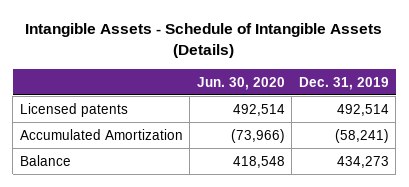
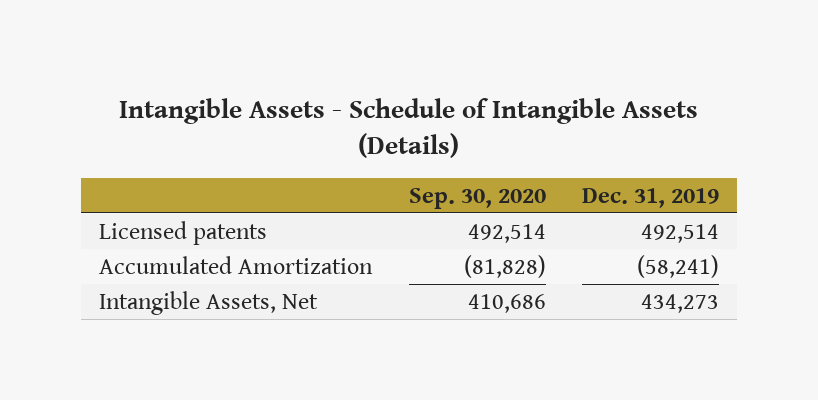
[196,76,285,90] Jun. 30, 2020 -> none
none -> [408,187,546,209] Sep. 30, 2020
[19,154,71,166] Balance -> [99,290,319,315] Intangible Assets, Net

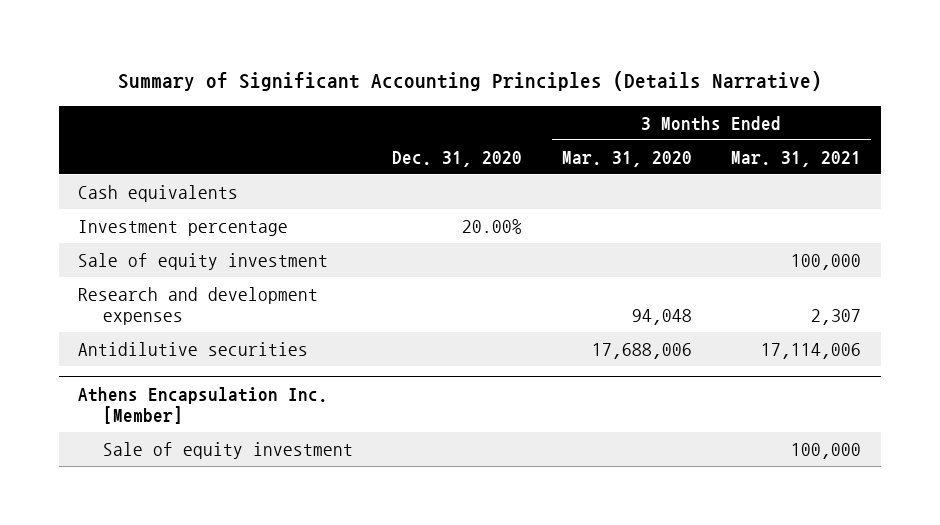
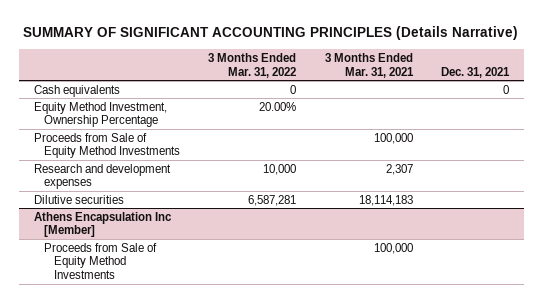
[117,71,822,92] Summary of Significant Accounting Principles (Details Narrative) -> [23,26,519,41] SUMMARY OF SIGNIFICANT ACCOUNTING PRINCIPLES (Details Narrative)
[392,150,523,167] Dec. 31, 2020 -> none
[561,150,692,167] Mar. 31, 2020 -> none
none -> [208,52,297,78] 3 Months Ended Mar. 31, 2022
none -> [441,66,511,78] Dec. 31, 2021
[78,219,289,236] Investment percentage -> [33,101,167,128] Equity Method Investment, Ownership Percentage
[78,252,329,270] Sale of equity investment -> [33,132,180,159] Proceeds from Sale of Equity Method Investments
[78,341,309,356] Antidilutive securities -> [33,194,124,204] Dilutive securities
[761,342,862,359] 17,114,006 -> [358,194,413,206] 18,114,183
[78,386,329,424] Athens Encapsulation Inc. [Member] -> [33,211,172,238] Athens Encapsulation Inc [Member]
[102,441,353,459] Sale of equity investment -> [43,242,157,280] Proceeds from Sale of Equity Method Investments

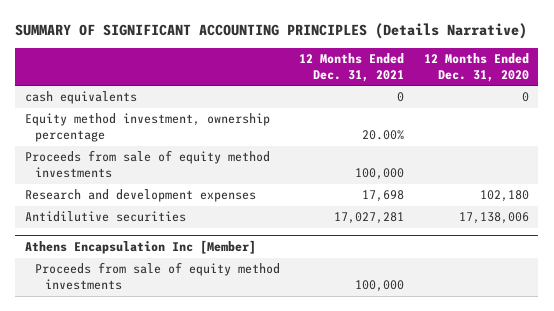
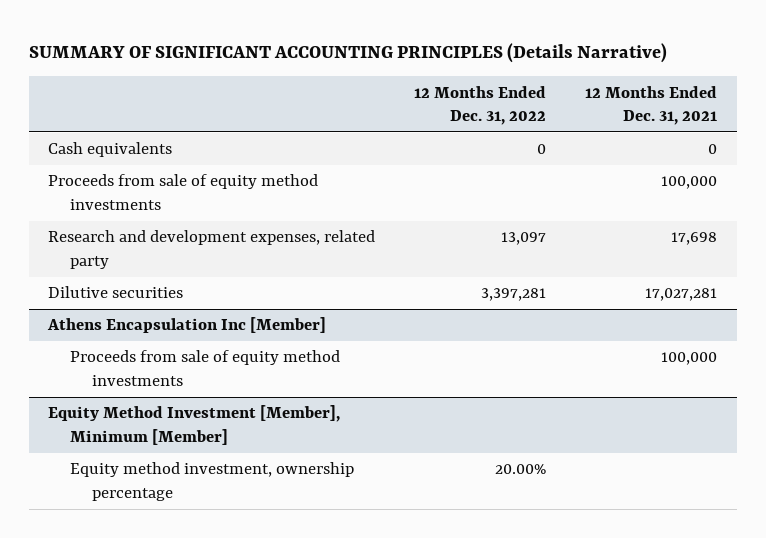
[423,53,529,82] 12 Months Ended Dec. 31, 2020 -> none
none -> [414,85,547,125] 12 Months Ended Dec. 31, 2022
[24,113,270,143] Equity method investment, ownership percentage -> none
[24,91,137,105] cash equivalents -> [48,142,173,158] Cash equivalents
[24,189,256,203] Research and development expenses -> [48,230,376,269] Research and development expenses, related party
[24,211,186,223] Antidilutive securities -> [48,286,184,299] Dilutive securities
none -> [48,405,341,445] Equity Method Investment [Member], Minimum [Member]
none -> [70,462,355,501] Equity method investment, ownership percentage

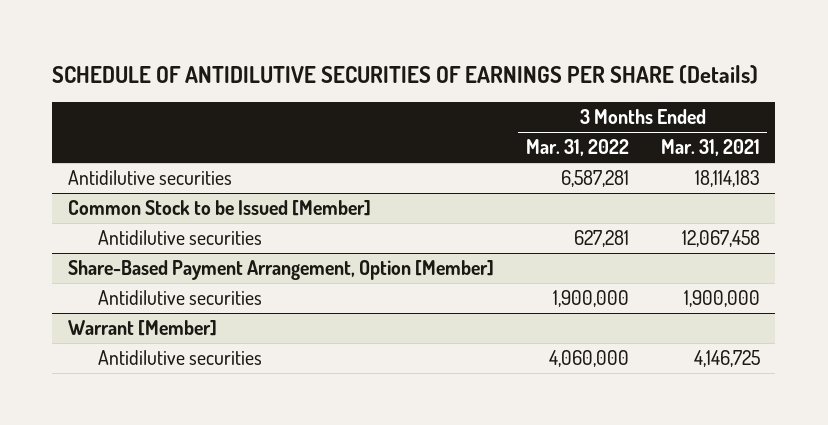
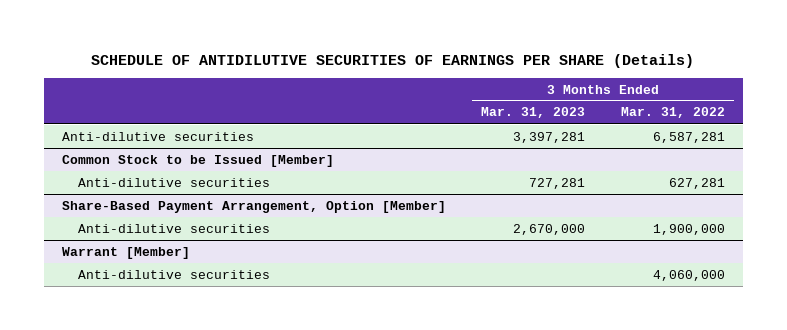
[660,139,760,157] Mar. 31, 2021 -> none
none -> [481,107,586,119] Mar. 31, 2023
[68,170,233,186] Antidilutive securities -> [61,131,254,141] Anti-dilutive securities
[97,230,262,246] Antidilutive securities -> [77,177,270,187] Anti-dilutive securities
[97,290,262,306] Antidilutive securities -> [77,223,270,233] Anti-dilutive securities
[97,350,262,366] Antidilutive securities -> [77,269,270,279] Anti-dilutive securities

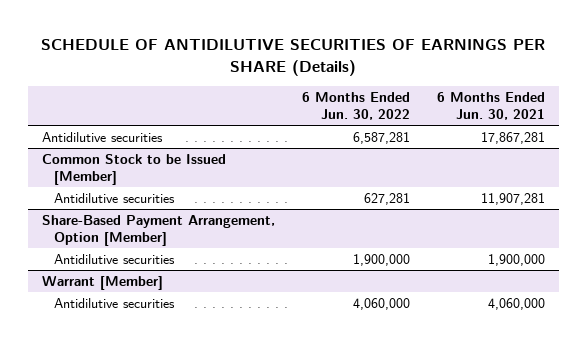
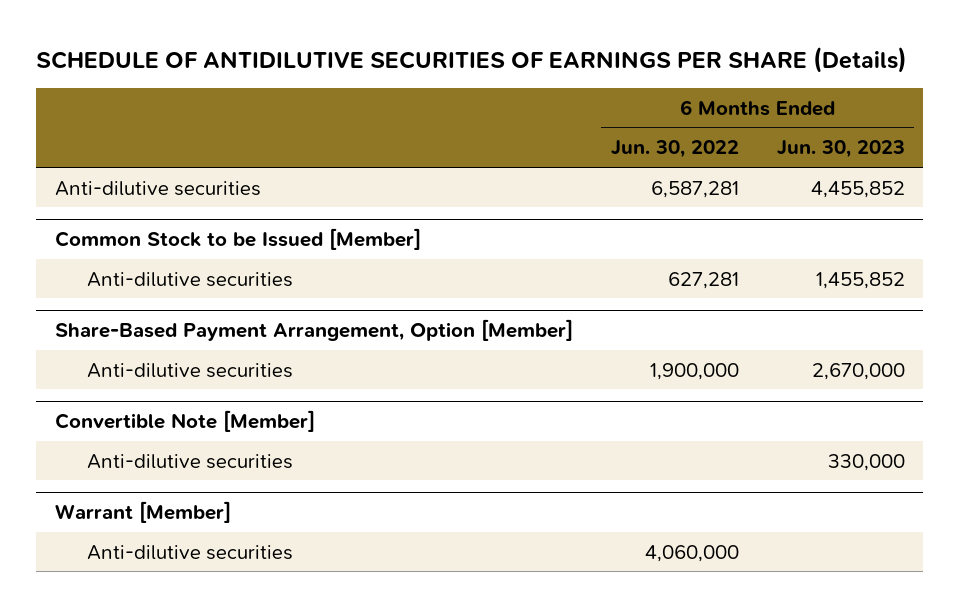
[437,91,546,121] 6 Months Ended Jun. 30, 2021 -> none
none -> [776,140,905,159] Jun. 30, 2023
[41,131,163,142] Antidilutive securities -> [55,180,262,196] Anti-dilutive securities
[54,192,176,203] Antidilutive securities -> [86,271,293,287] Anti-dilutive securities
[54,253,176,264] Antidilutive securities -> [86,362,293,378] Anti-dilutive securities
none -> [55,410,316,433] Convertible Note [Member]
none -> [86,453,293,469] Anti-dilutive securities
[54,297,176,308] Antidilutive securities -> [86,544,293,560] Anti-dilutive securities

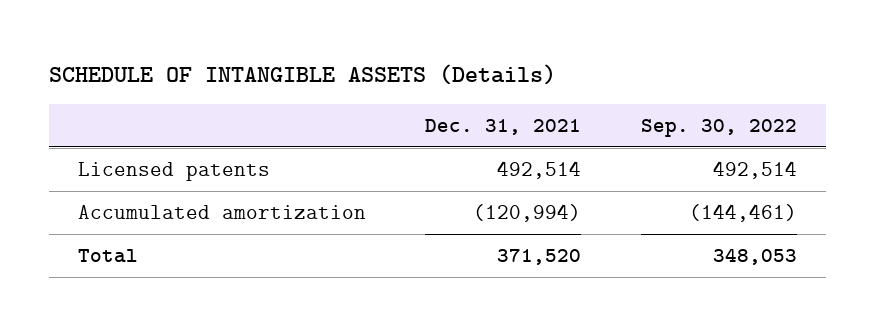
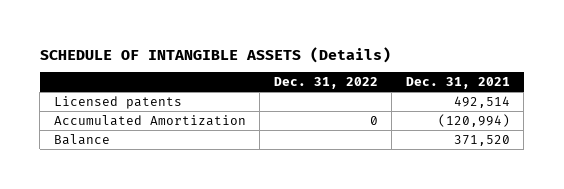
[640,118,797,137] Sep. 30, 2022 -> none
none -> [273,77,378,90] Dec. 31, 2022
[78,205,367,220] Accumulated amortization -> [53,114,246,126] Accumulated Amortization
[78,249,139,264] Total -> [53,133,110,145] Balance

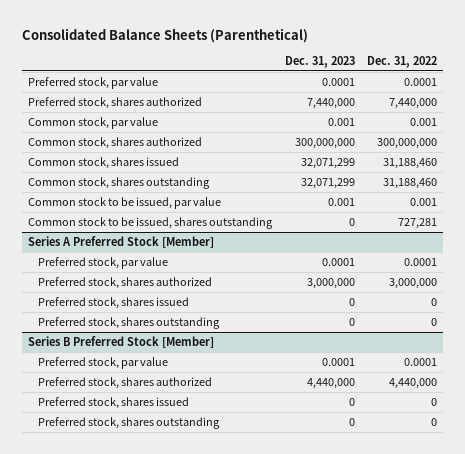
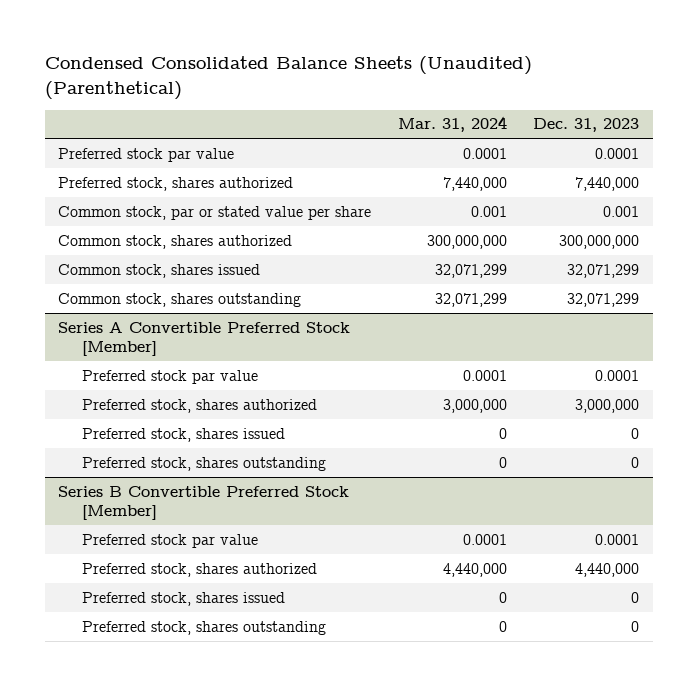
[22,27,309,43] Consolidated Balance Sheets (Parenthetical) -> [44,56,532,100] Condensed Consolidated Balance Sheets (Unaudited) (Parenthetical)
[366,55,437,68] Dec. 31, 2022 -> none
none -> [397,116,507,133] Mar. 31, 2024
[28,77,159,90] Preferred stock, par value -> [57,147,234,162] Preferred stock par value
[28,117,159,130] Common stock, par value -> [57,205,371,220] Common stock, par or stated value per share
[28,197,222,210] Common stock to be issued, par value -> none
[28,217,274,230] Common stock to be issued, shares outstanding -> none
[28,236,215,249] Series A Preferred Stock [Member] -> [57,321,350,357] Series A Convertible Preferred Stock [Member]
[38,257,169,270] Preferred stock, par value -> [81,369,258,384] Preferred stock par value
[28,336,215,349] Series B Preferred Stock [Member] -> [57,485,349,521] Series B Convertible Preferred Stock [Member]
[38,357,169,370] Preferred stock, par value -> [81,533,258,548] Preferred stock par value

